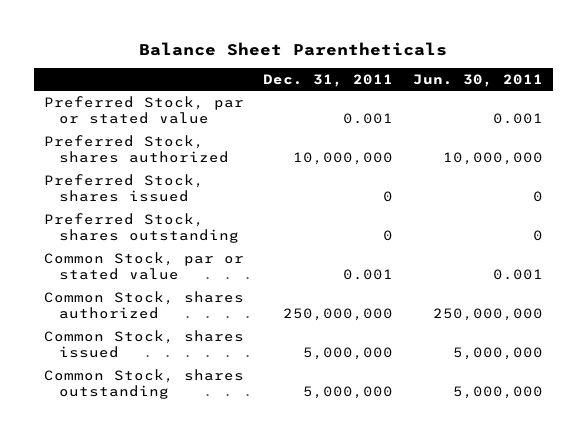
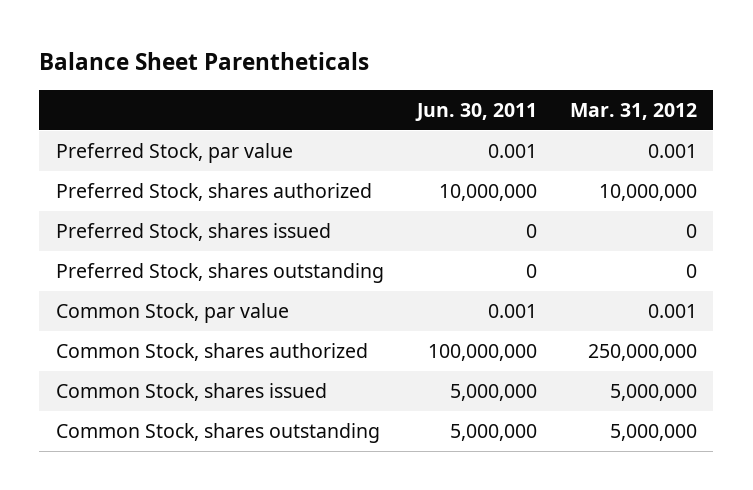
[263,74,394,88] Dec. 31, 2011 -> none
none -> [569,102,697,120] Mar. 31, 2012
[43,95,244,125] Preferred Stock, par or stated value -> [55,143,293,164] Preferred Stock, par value
[43,251,244,281] Common Stock, par or stated value -> [55,303,289,324] Common Stock, par value
[432,308,543,322] 250,000,000 -> [427,344,537,362] 100,000,000

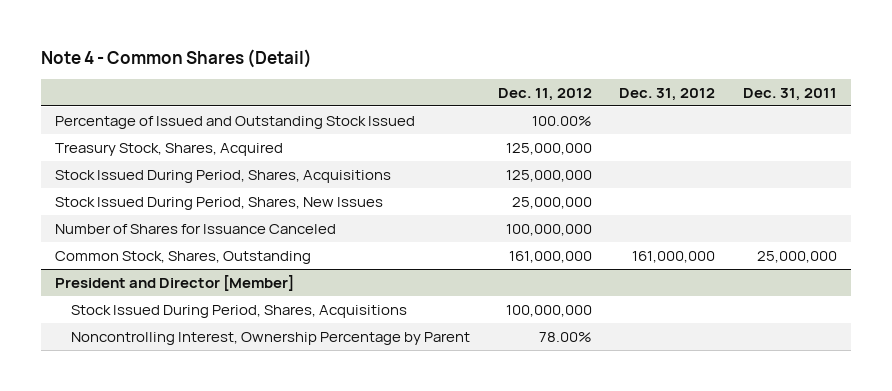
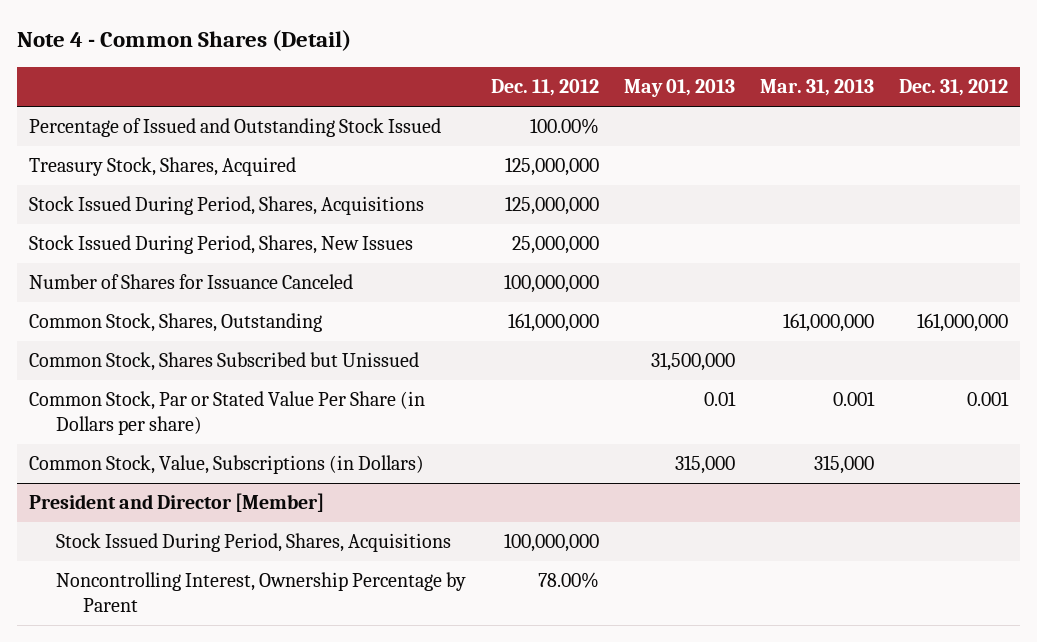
[742,88,837,102] Dec. 31, 2011 -> none
none -> [623,79,735,98] May 01, 2013
none -> [759,79,874,97] Mar. 31, 2013
none -> [29,352,420,372] Common Stock, Shares Subscribed but Unissued
none -> [29,391,426,435] Common Stock, Par or Stated Value Per Share (in Dollars per share)
none -> [29,455,425,475] Common Stock, Value, Subscriptions (in Dollars)

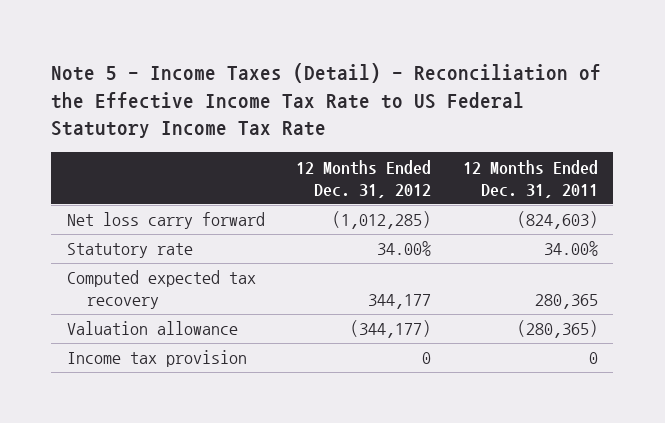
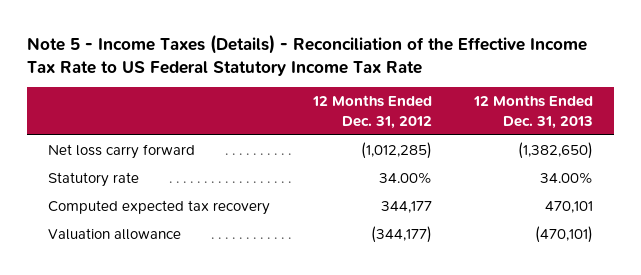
[51,62,602,139] Note 5 - Income Taxes (Detail) - Reconciliation of the Effective Income Tax Rate to US Federal Statutory Income Tax Rate -> [26,33,587,76] Note 5 - Income Taxes (Details) - Reconciliation of the Effective Income Tax Rate to US Federal Statutory Income Tax Rate
[462,159,598,198] 12 Months Ended Dec. 31, 2011 -> none
none -> [473,95,594,129] 12 Months Ended Dec. 31, 2013
[66,350,247,368] Income tax provision -> none

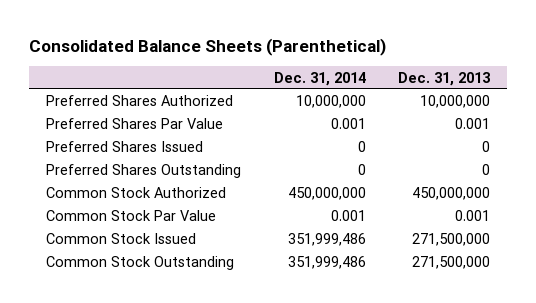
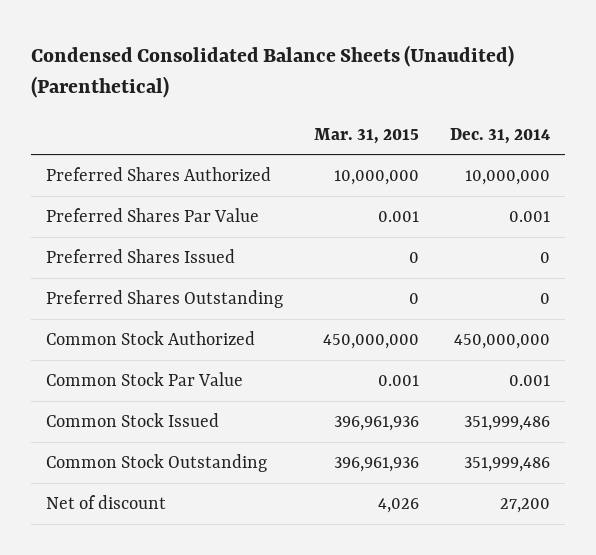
[29,37,387,56] Consolidated Balance Sheets (Parenthetical) -> [30,45,514,99] Condensed Consolidated Balance Sheets (Unaudited) (Parenthetical)
[398,71,491,86] Dec. 31, 2013 -> none
none -> [314,127,420,144] Mar. 31, 2015
none -> [46,495,167,510] Net of discount

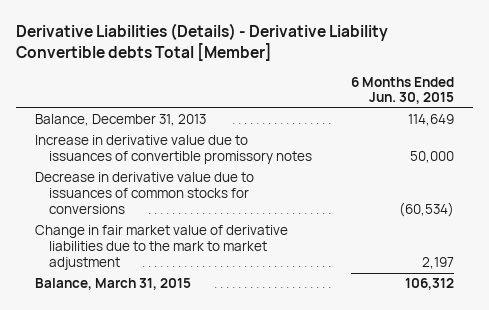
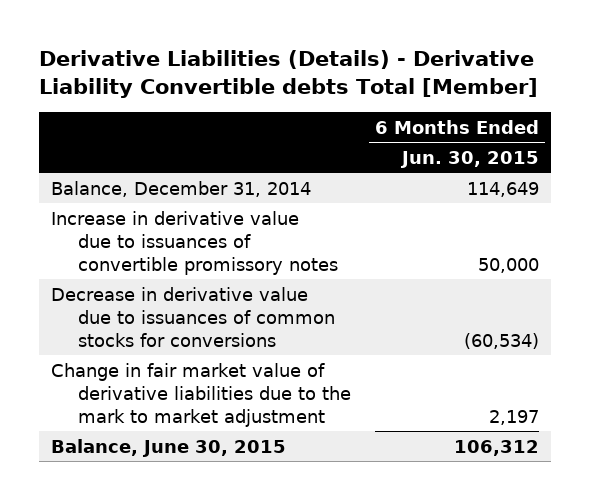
[34,114,206,127] Balance, December 31, 2013 -> [50,180,311,197] Balance, December 31, 2014
[34,278,191,291] Balance, March 31, 2015 -> [50,438,286,457] Balance, June 30, 2015

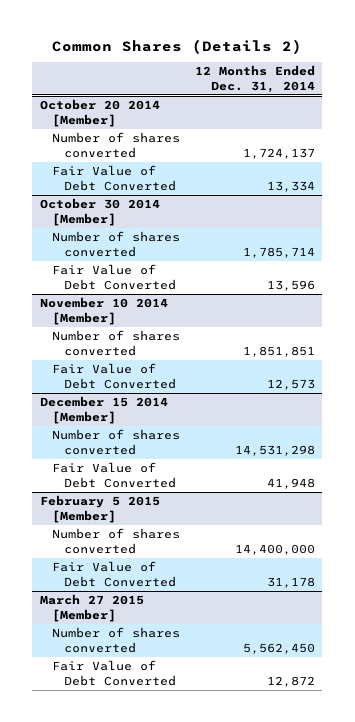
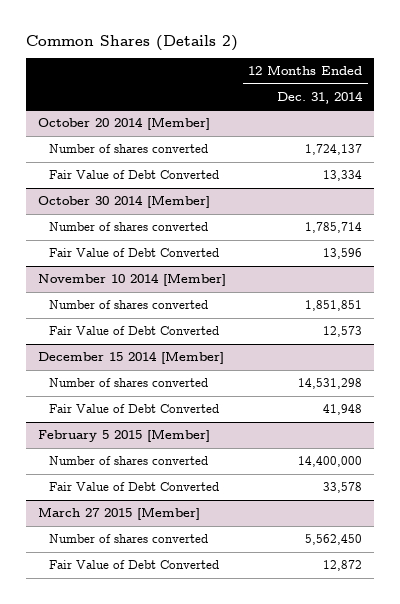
[266,576,315,588] 31,178 -> [323,482,363,494] 33,578

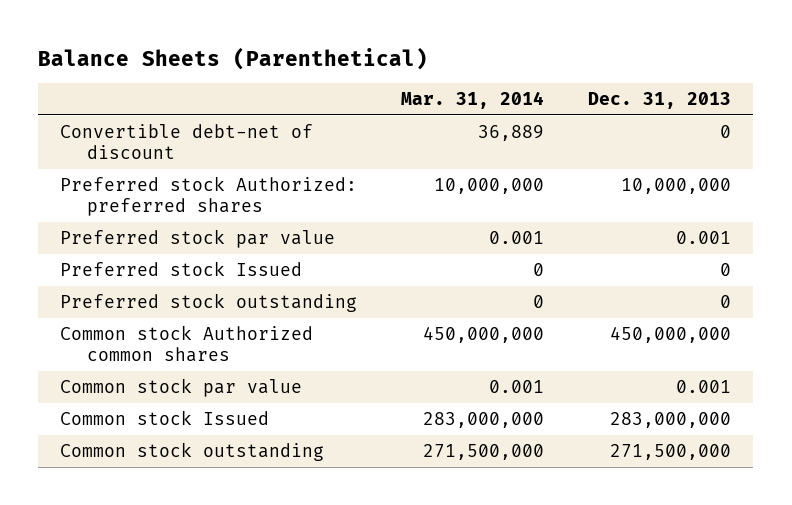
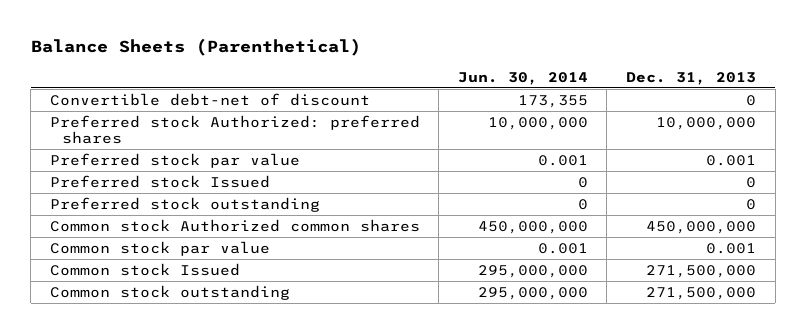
[401,91,545,110] Mar. 31, 2014 -> none
none -> [457,71,588,85] Jun. 30, 2014
[610,412,732,429] 283,000,000 -> [646,264,757,278] 271,500,000

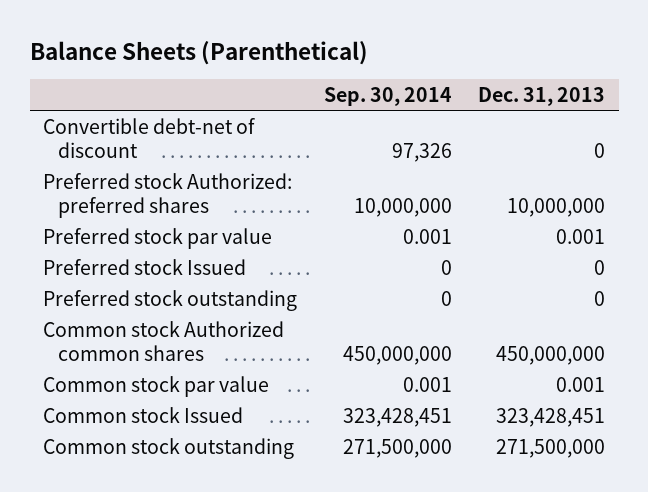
[457,71,588,85] Jun. 30, 2014 -> none
none -> [323,86,452,106] Sep. 30, 2014
[646,264,757,278] 271,500,000 -> [496,407,606,427] 323,428,451

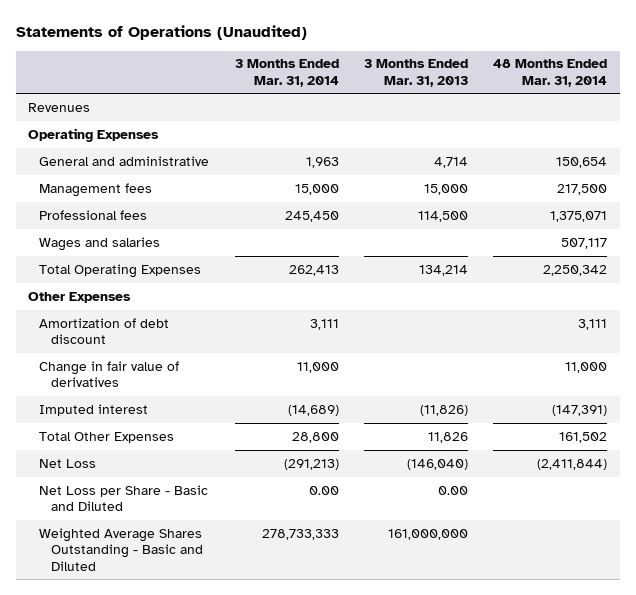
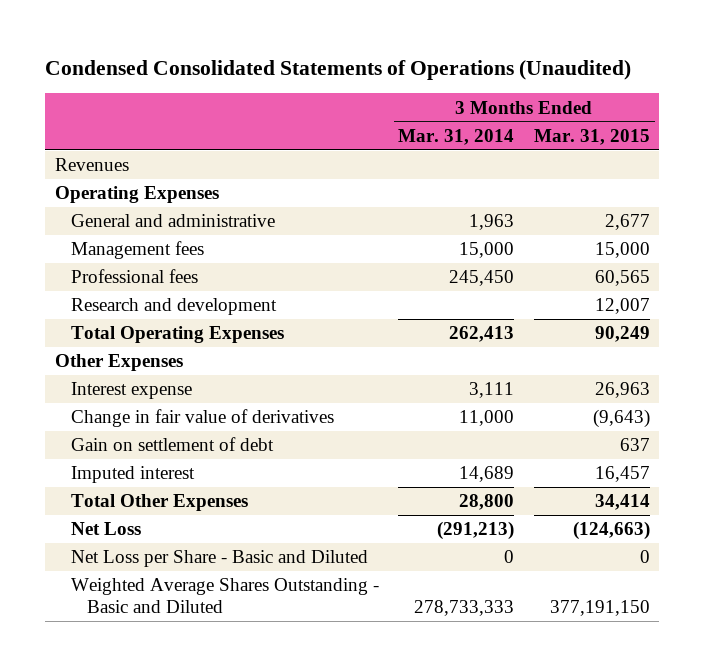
[15,24,307,40] Statements of Operations (Unaudited) -> [45,59,632,80] Condensed Consolidated Statements of Operations (Unaudited)
[363,59,468,87] 3 Months Ended Mar. 31, 2013 -> none
[493,59,608,87] 48 Months Ended Mar. 31, 2014 -> none
none -> [533,128,650,145] Mar. 31, 2015
[39,236,161,251] Wages and salaries -> none
none -> [71,298,278,316] Research and development
[39,317,170,345] Amortization of debt discount -> [71,382,193,400] Interest expense
none -> [71,437,275,452] Gain on settlement of debt
[287,404,339,416] (14,689) -> [459,466,515,483] 14,689
[308,485,339,495] 0.00 -> [504,550,515,564] 0

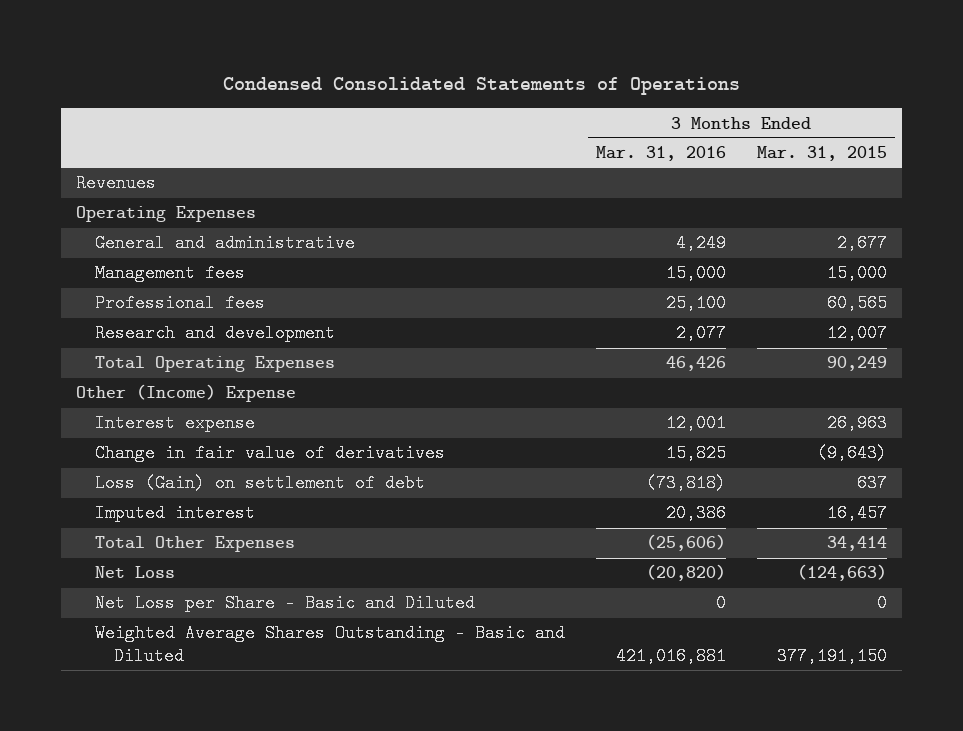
[45,59,632,80] Condensed Consolidated Statements of Operations (Unaudited) -> [222,76,740,95] Condensed Consolidated Statements of Operations
[398,128,515,145] Mar. 31, 2014 -> none
none -> [595,146,726,162] Mar. 31, 2016
[55,354,184,372] Other Expenses -> [76,384,297,403] Other (Income) Expense
[71,437,275,452] Gain on settlement of debt -> [95,474,426,493] Loss (Gain) on settlement of debt

